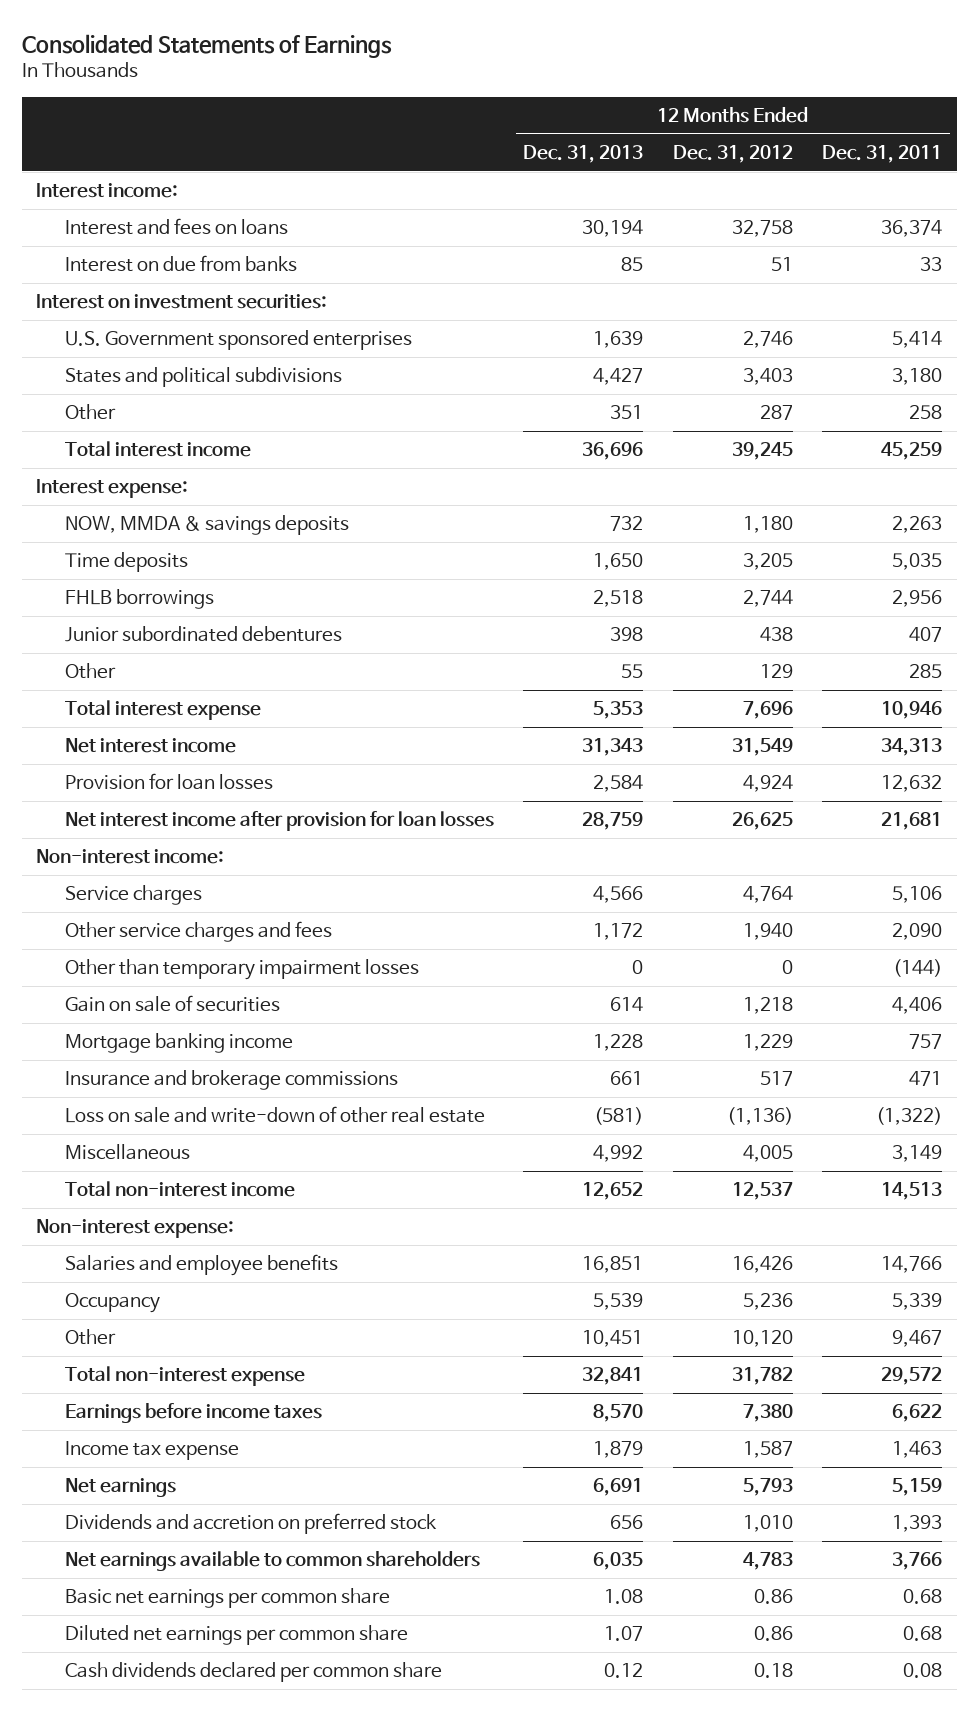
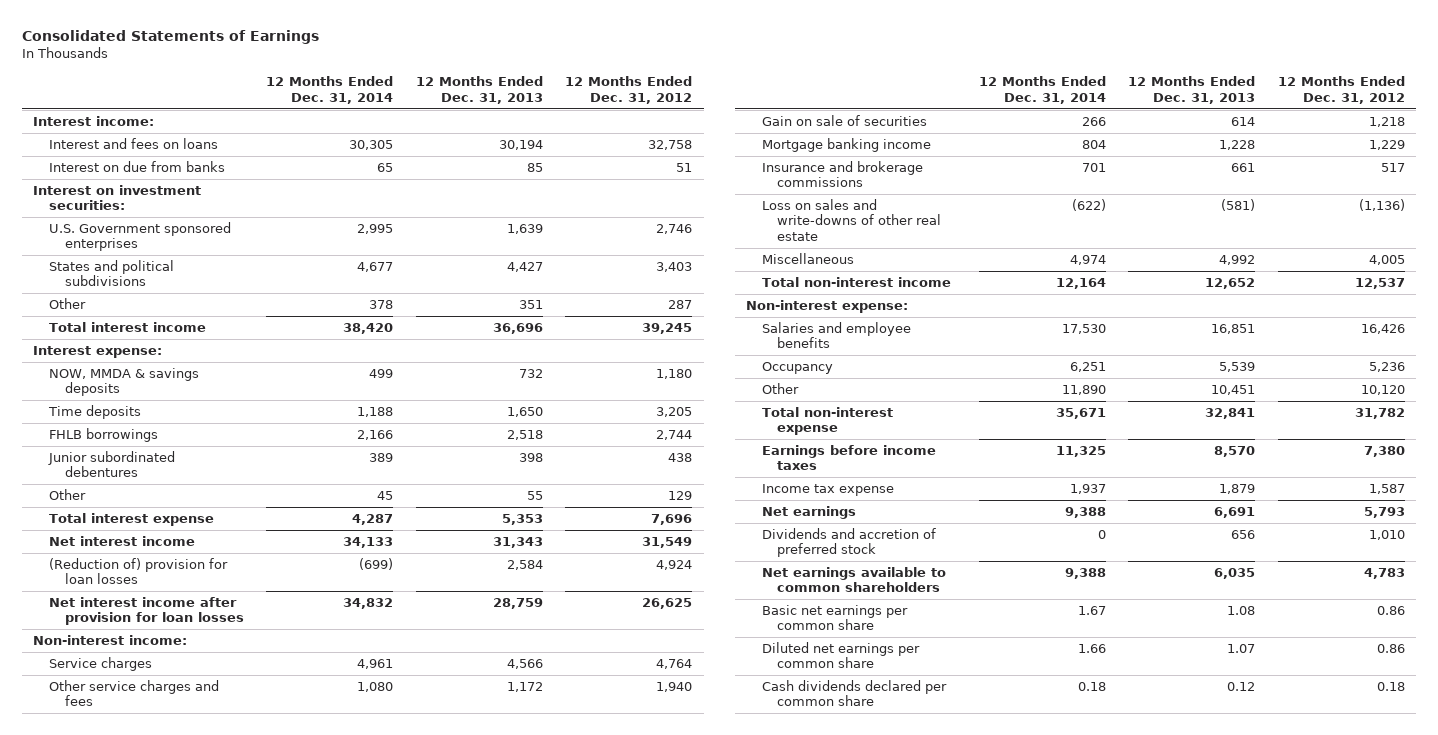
[822,145,943,164] Dec. 31, 2011 -> none
none -> [266,76,394,104] 12 Months Ended Dec. 31, 2014
[64,773,273,791] Provision for loan losses -> [48,557,228,585] (Reduction of) provision for loan losses
[64,959,419,981] Other than temporary impairment losses -> none
[64,1106,485,1124] Loss on sale and write-down of other real estate -> [761,198,942,241] Loss on sales and write-downs of other real estate
[64,1513,437,1535] Dividends and accretion on preferred stock -> [761,527,936,558] Dividends and accretion of preferred stock

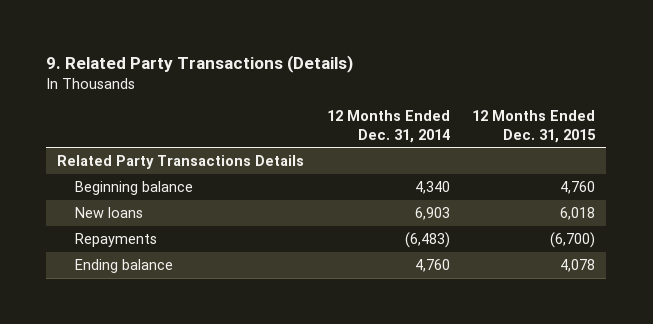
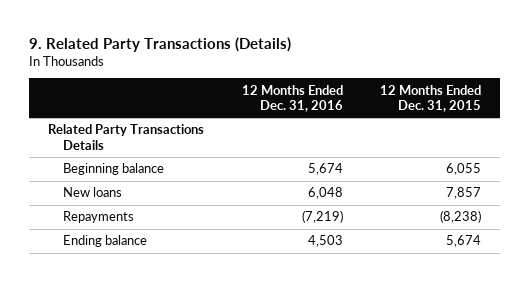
[326,110,450,143] 12 Months Ended Dec. 31, 2014 -> none
none -> [241,84,343,112] 12 Months Ended Dec. 31, 2016
[560,181,596,195] 4,760 -> [446,163,482,176] 6,055
[560,207,596,221] 6,018 -> [446,187,482,200] 7,857
[550,232,596,249] (6,700) -> [440,210,482,224] (8,238)
[560,259,596,273] 4,078 -> [446,235,482,248] 5,674

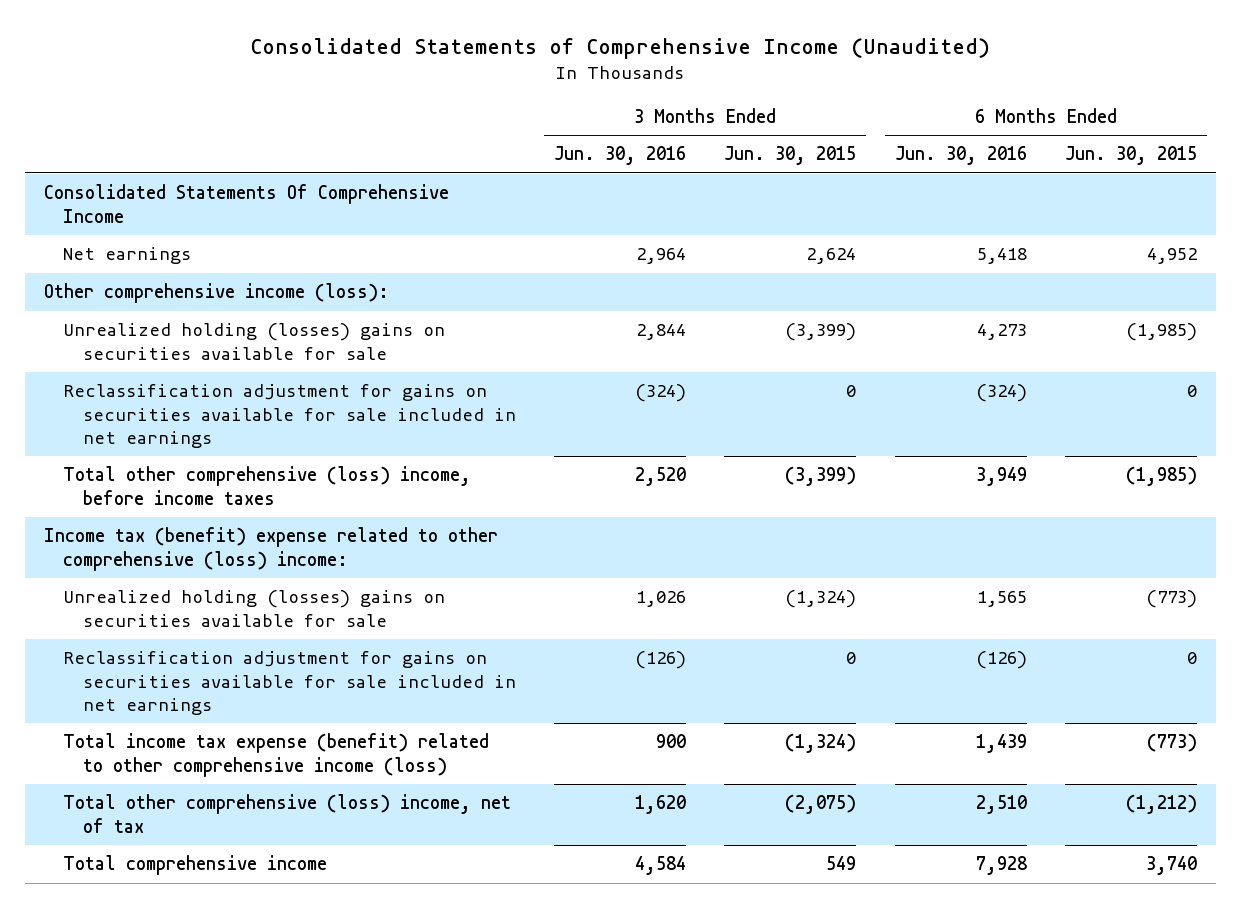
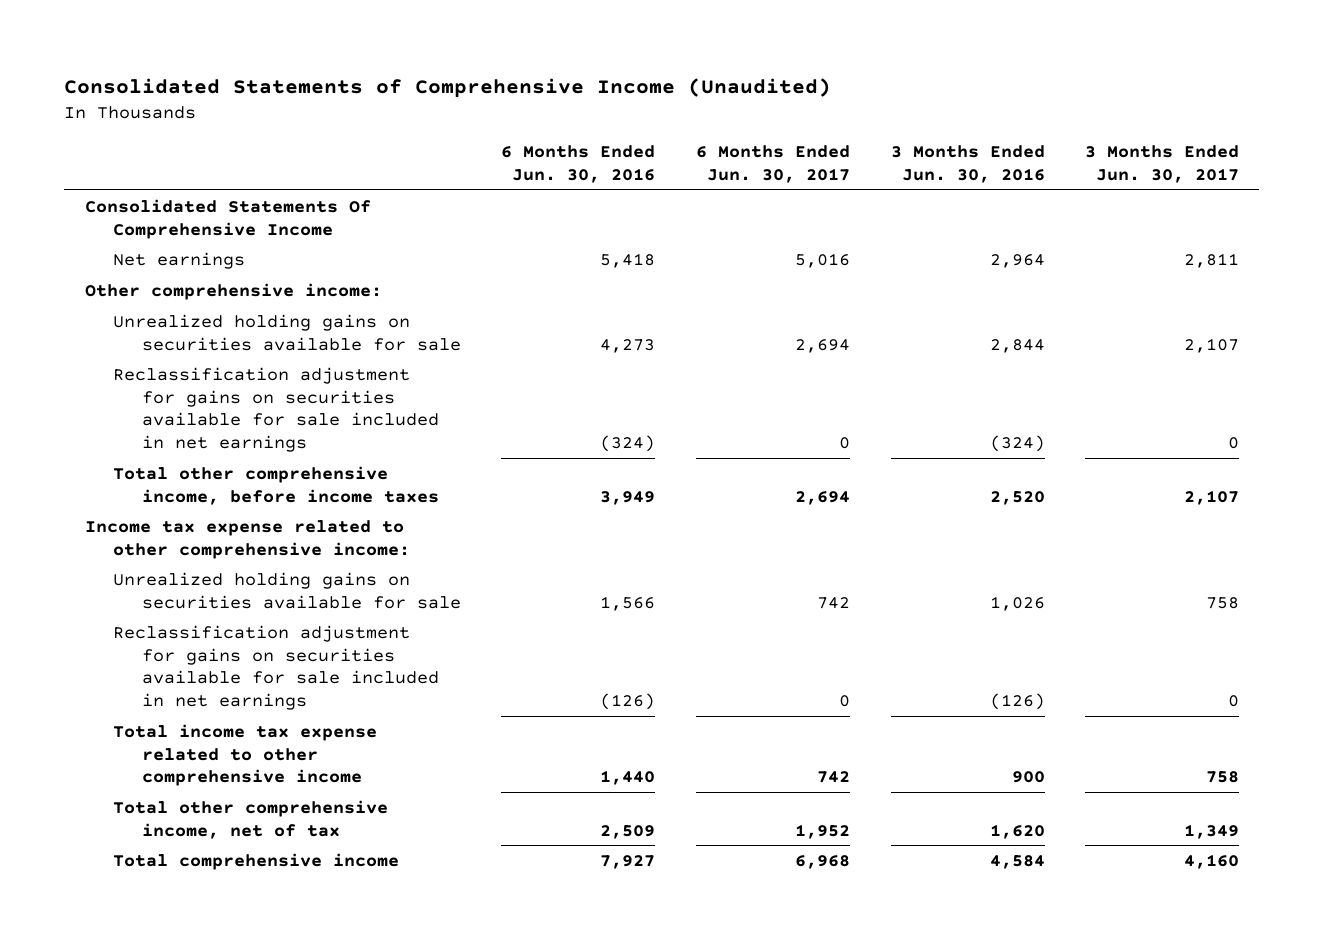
[724,146,857,166] Jun. 30, 2015 -> none
[1065,146,1198,166] Jun. 30, 2015 -> none
none -> [695,145,850,184] 6 Months Ended Jun. 30, 2017
none -> [1085,145,1240,184] 3 Months Ended Jun. 30, 2017
[43,283,389,304] Other comprehensive income (loss): -> [84,282,382,300] Other comprehensive income:
[63,323,446,360] Unrealized holding (losses) gains on securities available for sale -> [113,313,461,351] Unrealized holding gains on securities available for sale
[63,466,472,505] Total other comprehensive (loss) income, before income taxes -> [113,465,439,505] Total other comprehensive income, before income taxes
[43,527,498,571] Income tax (benefit) expense related to other comprehensive (loss) income: -> [84,519,411,559] Income tax expense related to other comprehensive income:
[63,590,446,627] Unrealized holding (losses) gains on securities available for sale -> [113,571,461,609] Unrealized holding gains on securities available for sale
[976,591,1027,608] 1,565 -> [600,595,656,611] 1,566
[63,733,490,777] Total income tax expense (benefit) related to other comprehensive income (loss) -> [113,723,378,787] Total income tax expense related to other comprehensive income
[975,734,1027,754] 1,439 -> [600,770,656,786] 1,440
[63,794,512,833] Total other comprehensive (loss) income, net of tax -> [113,799,389,839] Total other comprehensive income, net of tax
[975,795,1027,815] 2,510 -> [600,824,656,839] 2,509
[975,856,1027,876] 7,928 -> [600,854,656,869] 7,927

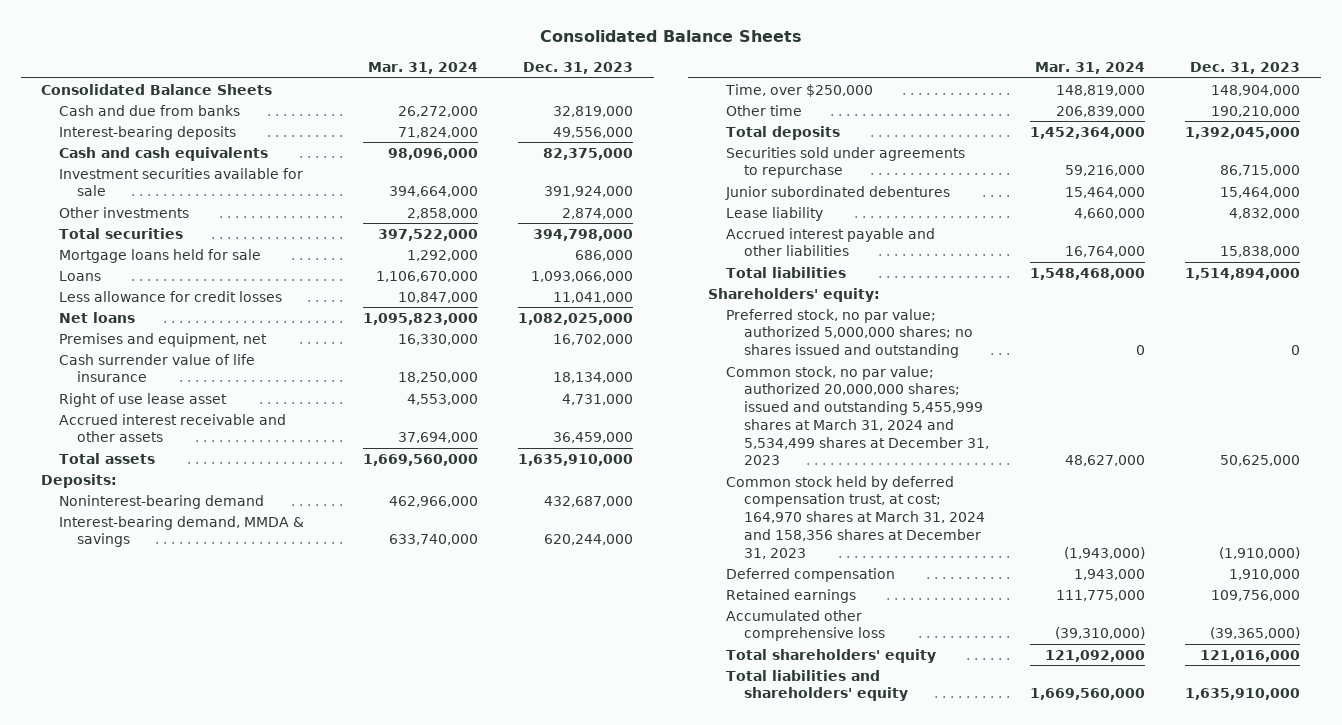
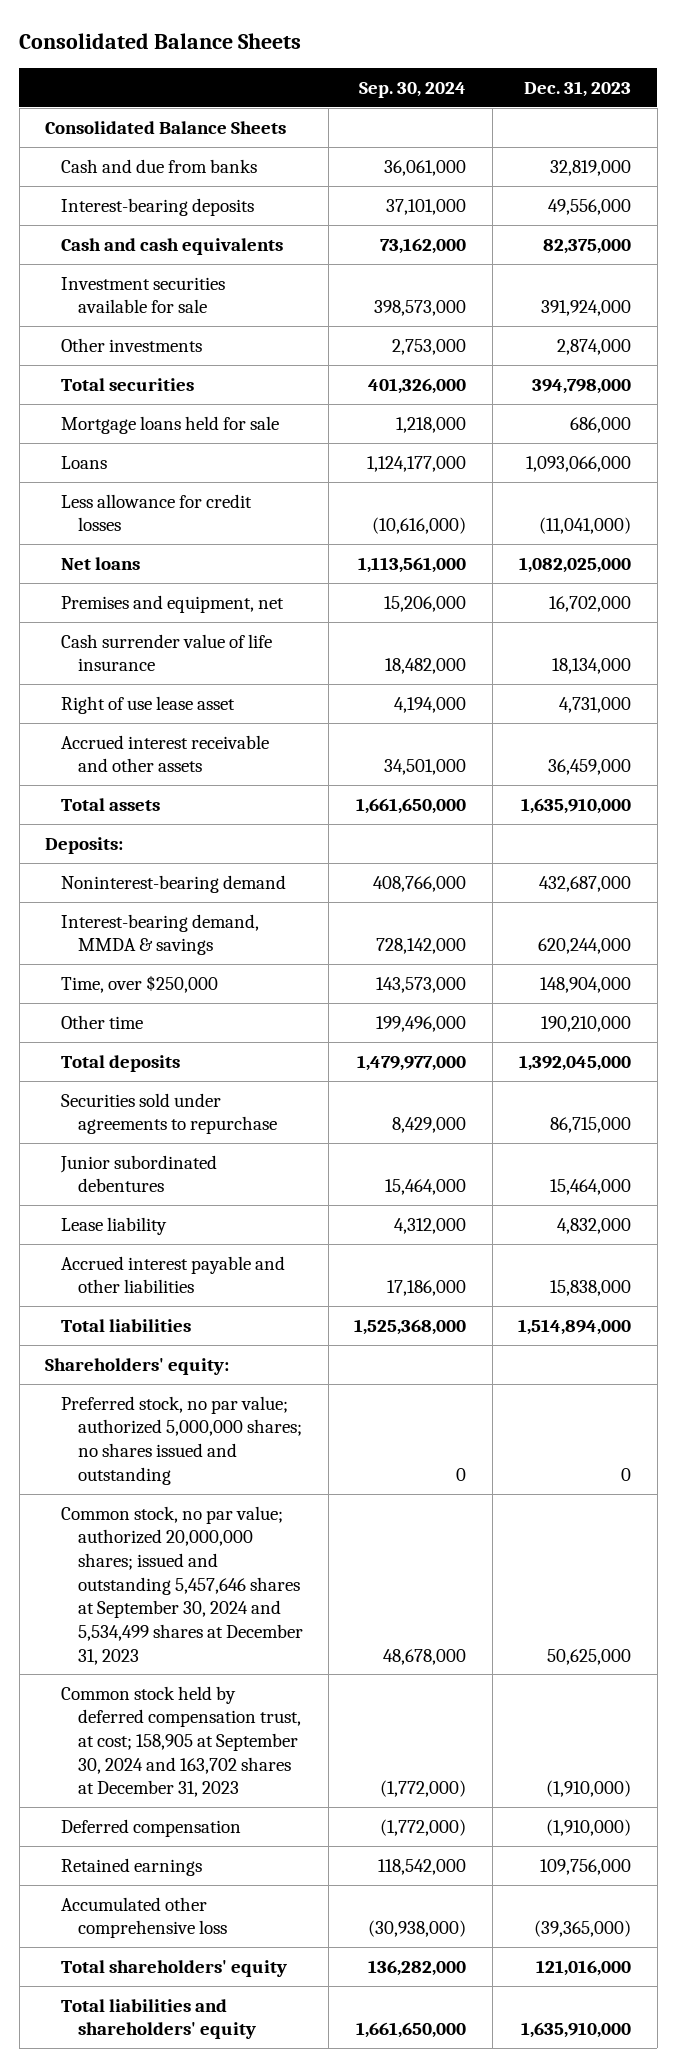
[367,61,478,74] Mar. 31, 2024 -> none
none -> [359,81,467,98] Sep. 30, 2024
[553,291,634,303] 11,041,000 -> [539,517,632,535] (11,041,000)
[726,365,990,466] Common stock, no par value; authorized 20,000,000 shares; issued and outstanding 5,455,999 shares at March 31, 2024 and 5,534,499 shares at December 31, 2023 -> [61,1505,303,1665] Common stock, no par value; authorized 20,000,000 shares; issued and outstanding 5,457,646 shares at September 30, 2024 and 5,534,499 shares at December 31, 2023
[726,475,986,559] Common stock held by deferred compensation trust, at cost; 164,970 shares at March 31, 2024 and 158,356 shares at December 31, 2023 -> [61,1685,301,1798] Common stock held by deferred compensation trust, at cost; 158,905 at September 30, 2024 and 163,702 shares at December 31, 2023
[1229,568,1301,580] 1,910,000 -> [546,1818,632,1836] (1,910,000)

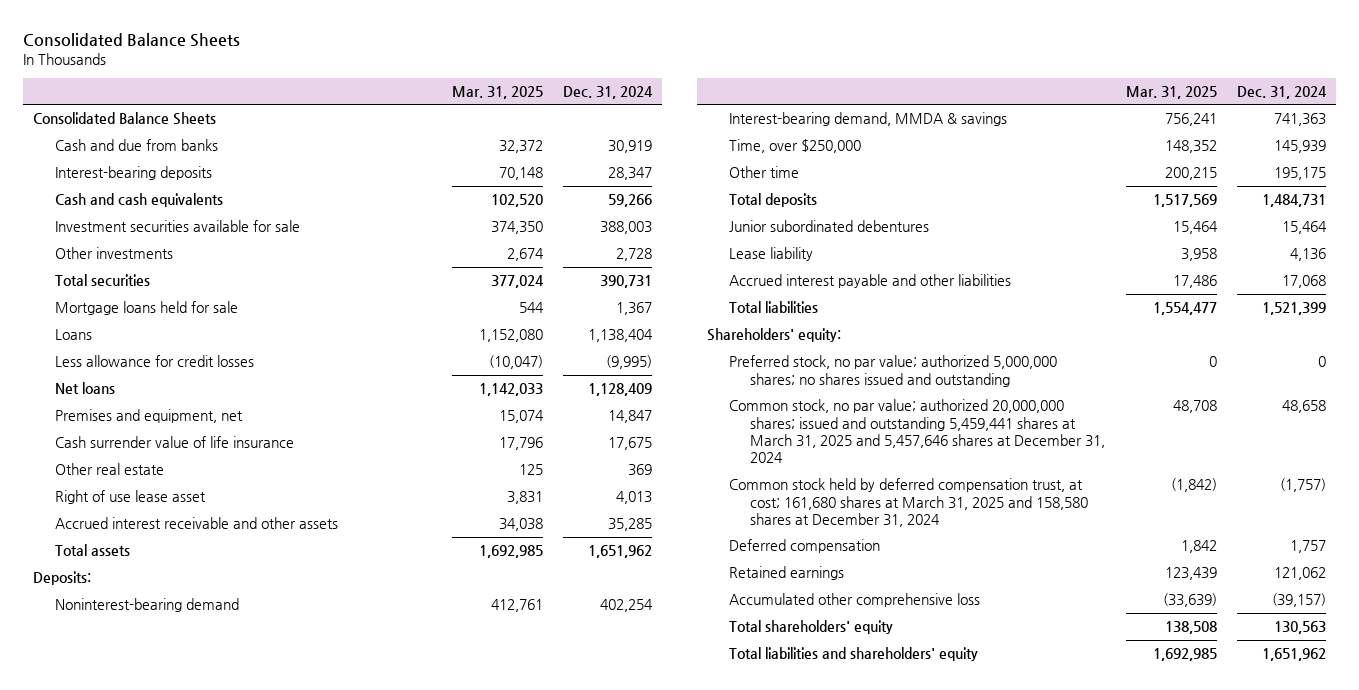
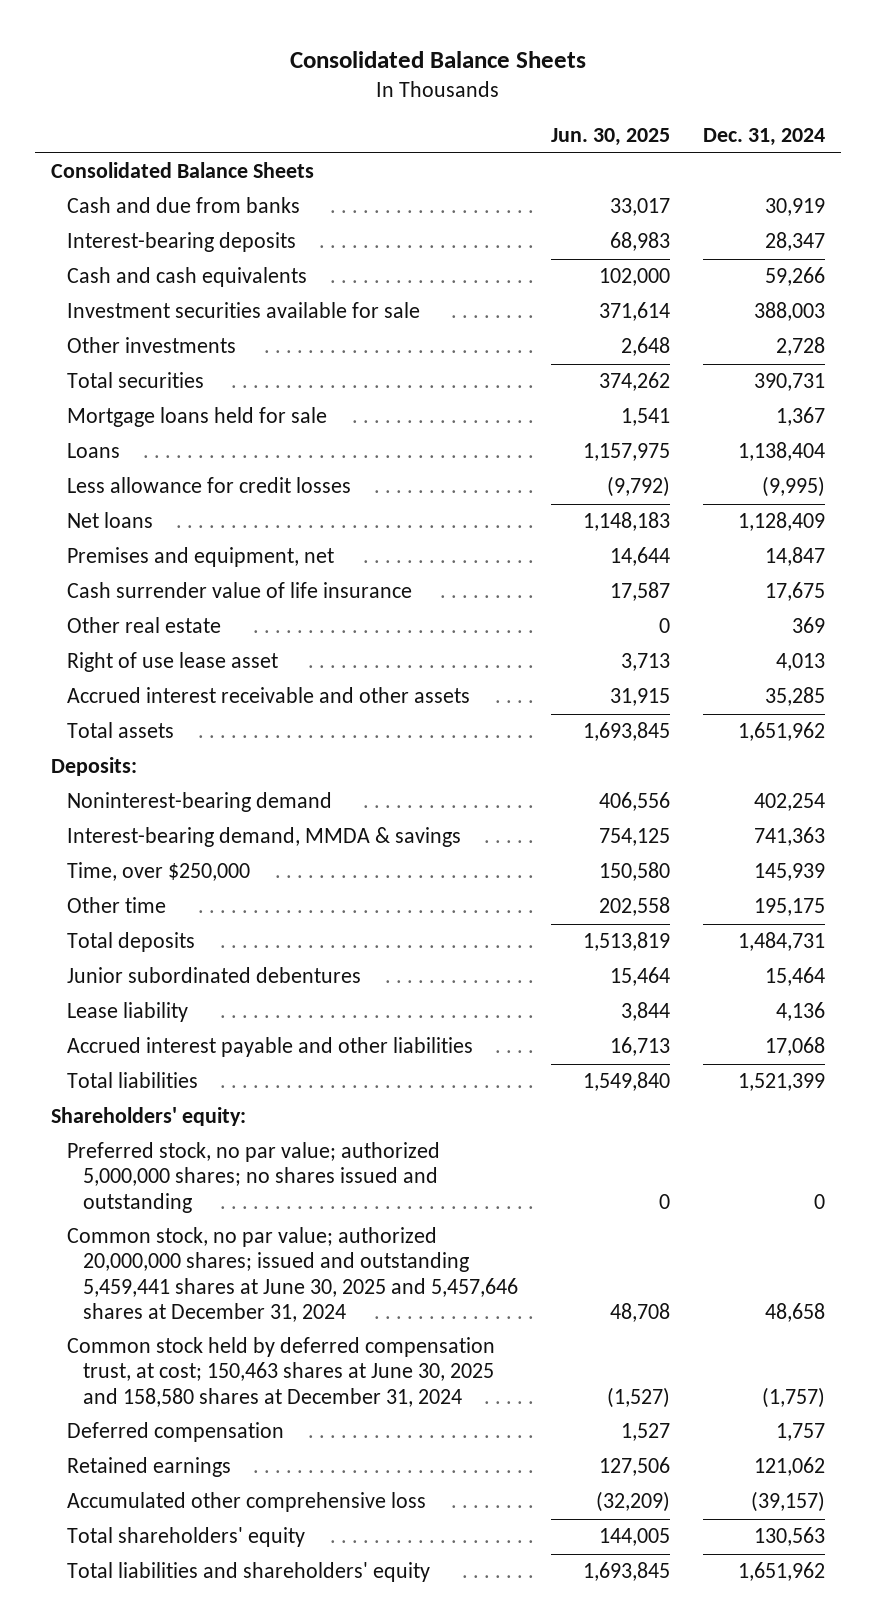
[451,85,543,99] Mar. 31, 2025 -> none
none -> [550,128,670,147] Jun. 30, 2025
[728,399,1106,464] Common stock, no par value; authorized 20,000,000 shares; issued and outstanding 5,459,441 shares at March 31, 2025 and 5,457,646 shares at December 31, 2024 -> [66,1227,518,1322] Common stock, no par value; authorized 20,000,000 shares; issued and outstanding 5,459,441 shares at June 30, 2025 and 5,457,646 shares at December 31, 2024
[728,478,1089,527] Common stock held by deferred compensation trust, at cost; 161,680 shares at March 31, 2025 and 158,580 shares at December 31, 2024 -> [66,1337,495,1407] Common stock held by deferred compensation trust, at cost; 150,463 shares at June 30, 2025 and 158,580 shares at December 31, 2024

